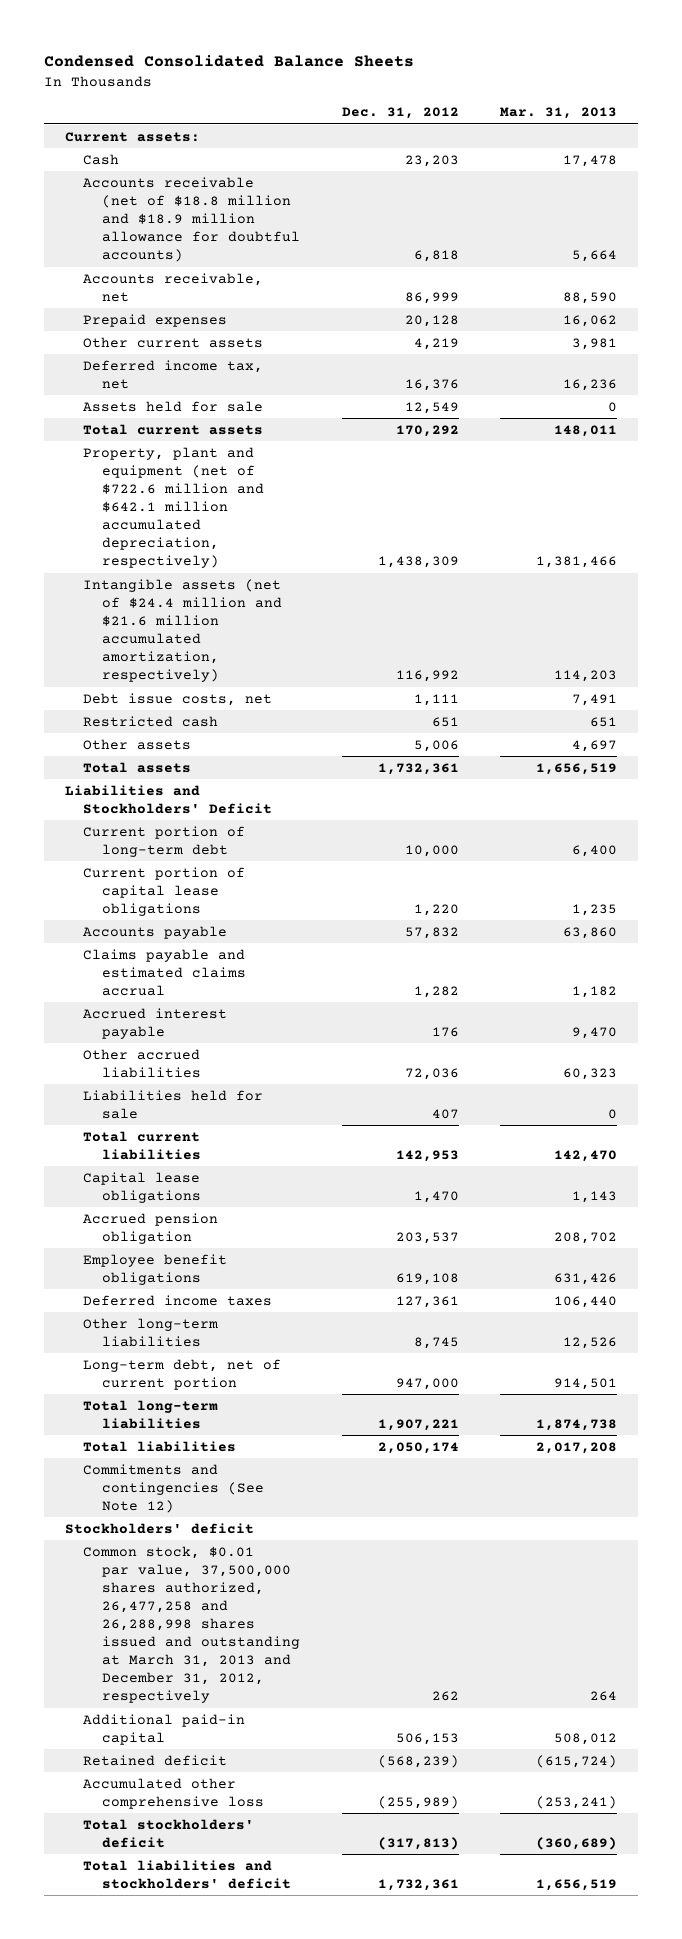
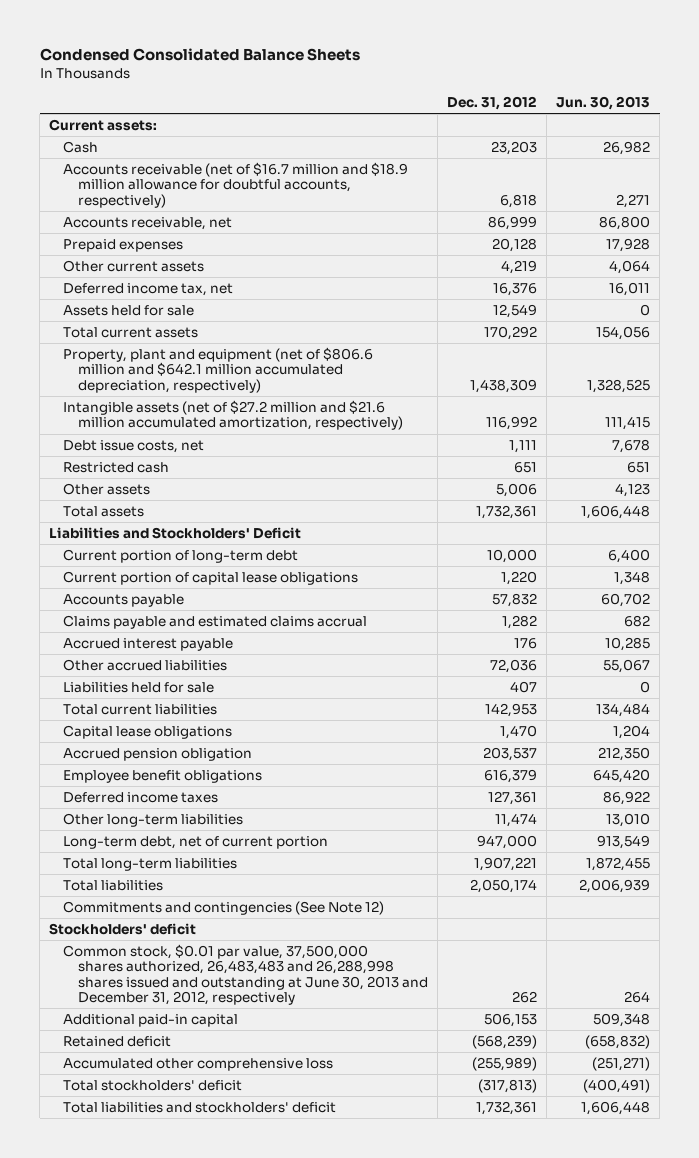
[500,107,618,120] Mar. 31, 2013 -> none
none -> [556,96,651,111] Jun. 30, 2013
[83,176,300,263] Accounts receivable (net of $18.8 million and $18.9 million allowance for doubtful accounts) -> [63,161,409,208] Accounts receivable (net of $16.7 million and $18.9 million allowance for doubtful accounts, respectively)
[83,446,264,569] Property, plant and equipment (net of $722.6 million and $642.1 million accumulated depreciation, respectively) -> [63,346,374,393] Property, plant and equipment (net of $806.6 million and $642.1 million accumulated depreciation, respectively)
[83,578,282,683] Intangible assets (net of $24.4 million and $21.6 million accumulated amortization, respectively) -> [63,399,403,431] Intangible assets (net of $27.2 million and $21.6 million accumulated amortization, respectively)
[395,1272,459,1285] 619,108 -> [484,768,538,783] 616,379
[413,1336,459,1349] 8,745 -> [495,812,538,827] 11,474
[83,1545,300,1704] Common stock, $0.01 par value, 37,500,000 shares authorized, 26,477,258 and 26,288,998 shares issued and outstanding at March 31, 2013 and December 31, 2012, respectively -> [63,943,428,1006] Common stock, $0.01 par value, 37,500,000 shares authorized, 26,483,483 and 26,288,998 shares issued and outstanding at June 30, 2013 and December 31, 2012, respectively

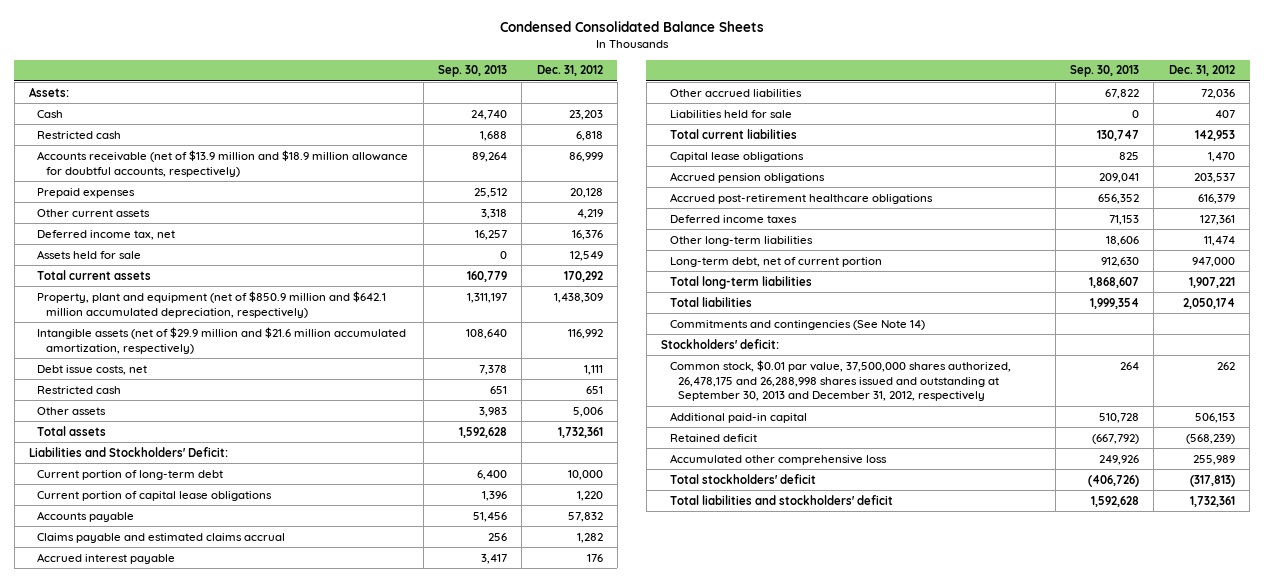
[556,96,651,111] Jun. 30, 2013 -> none
none -> [437,65,507,78] Sep. 30, 2013
[49,118,158,131] Current assets: -> [29,86,70,97] Assets:
[63,161,409,208] Accounts receivable (net of $16.7 million and $18.9 million allowance for doubtful accounts, respectively) -> [37,130,122,139] Restricted cash
[63,216,233,230] Accounts receivable, net -> [37,149,409,177] Accounts receivable (net of $13.9 million and $18.9 million allowance for doubtful accounts, respectively)
[63,346,374,393] Property, plant and equipment (net of $806.6 million and $642.1 million accumulated depreciation, respectively) -> [37,290,387,318] Property, plant and equipment (net of $850.9 million and $642.1 million accumulated depreciation, respectively)
[63,399,403,431] Intangible assets (net of $27.2 million and $21.6 million accumulated amortization, respectively) -> [37,326,407,354] Intangible assets (net of $29.9 million and $21.6 million accumulated amortization, respectively)
[49,526,302,539] Liabilities and Stockholders' Deficit -> [29,446,229,457] Liabilities and Stockholders' Deficit:
[63,747,253,761] Accrued pension obligation -> [669,171,825,183] Accrued pension obligations
[63,769,263,783] Employee benefit obligations -> [669,192,933,204] Accrued post-retirement healthcare obligations
[63,900,385,915] Commitments and contingencies (See Note 12) -> [669,319,925,330] Commitments and contingencies (See Note 14)
[49,922,197,935] Stockholders' deficit -> [661,338,780,349] Stockholders' deficit:
[63,943,428,1006] Common stock, $0.01 par value, 37,500,000 shares authorized, 26,483,483 and 26,288,998 shares issued and outstanding at June 30, 2013 and December 31, 2012, respectively -> [669,359,1011,402] Common stock, $0.01 par value, 37,500,000 shares authorized, 26,478,175 and 26,288,998 shares issued and outstanding at September 30, 2013 and December 31, 2012, respectively
[472,1056,538,1071] (255,989) -> [1192,454,1235,465] 255,989

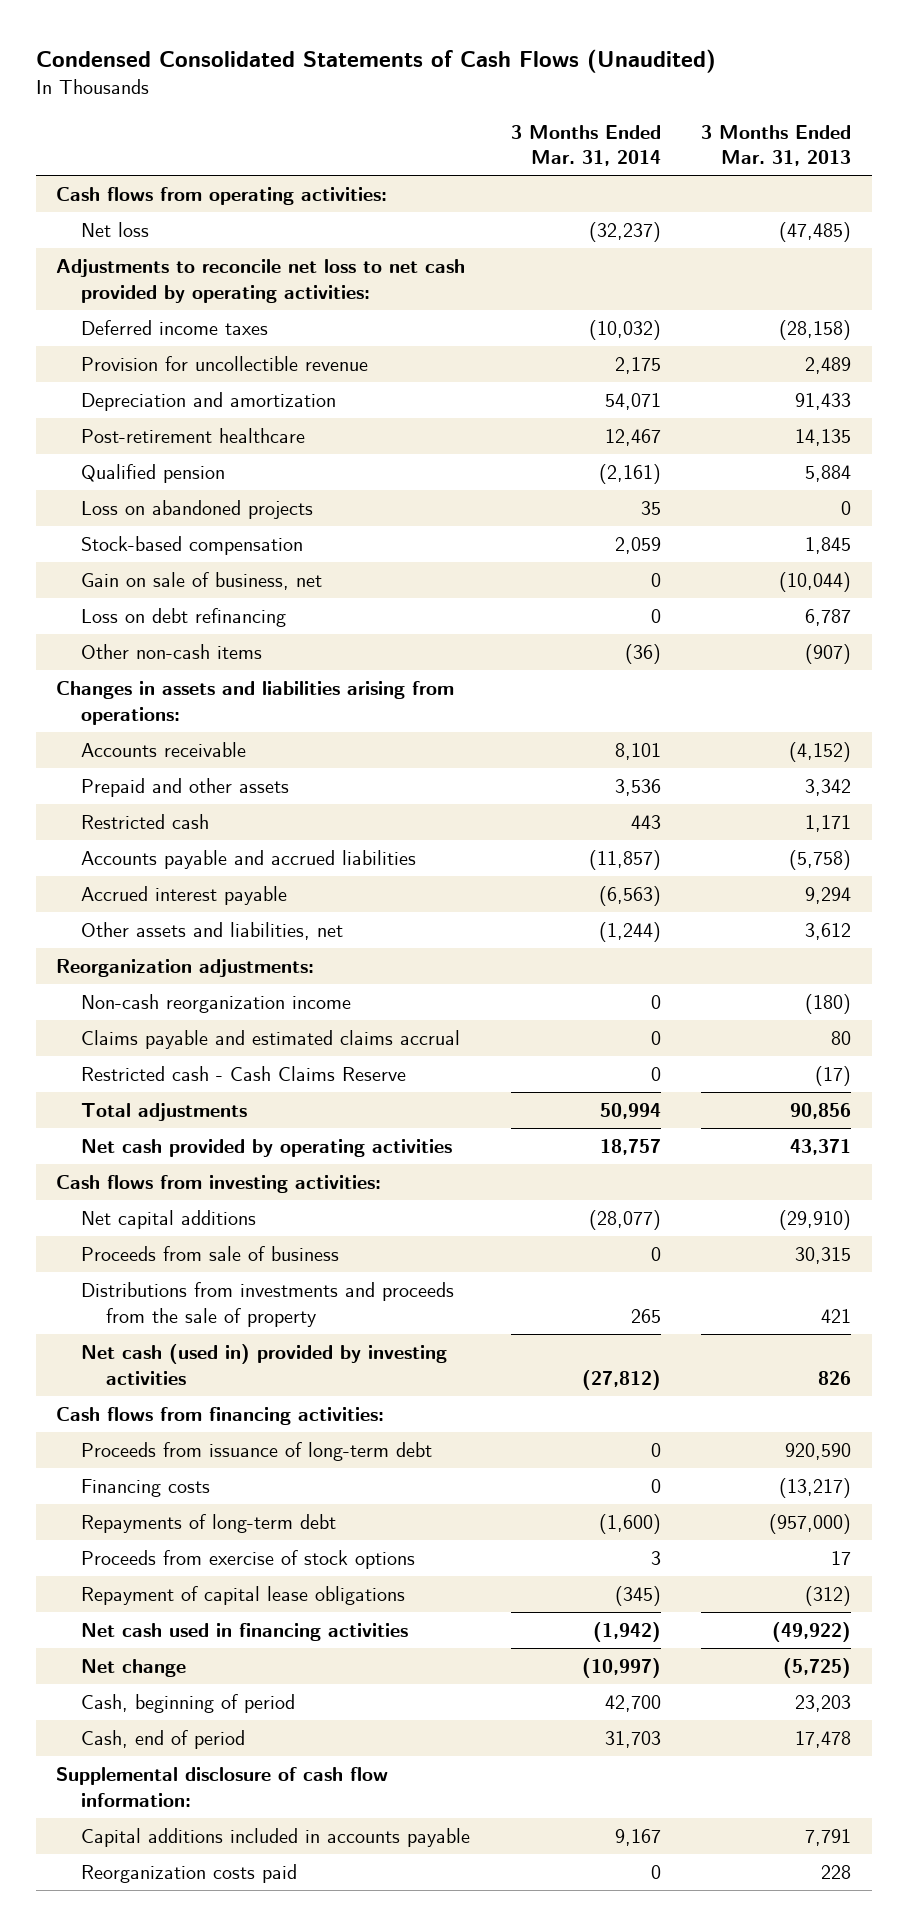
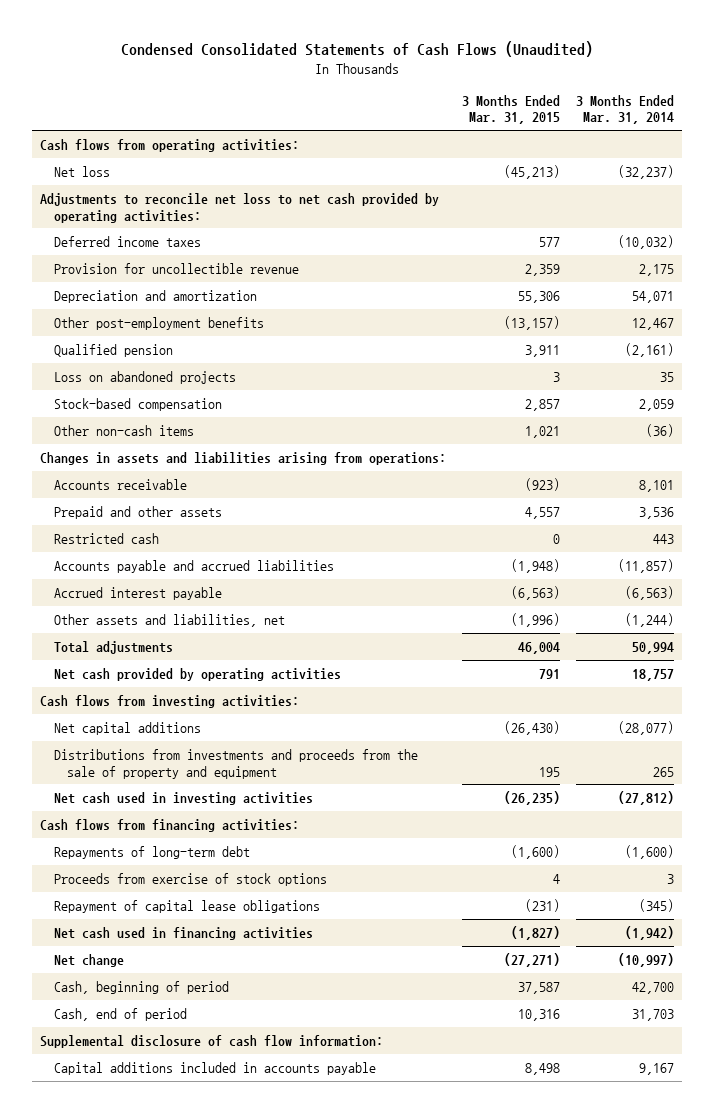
[701,124,852,167] 3 Months Ended Mar. 31, 2013 -> none
none -> [461,94,560,125] 3 Months Ended Mar. 31, 2015
[81,427,306,443] Post-retirement healthcare -> [53,316,264,330] Other post-employment benefits
[81,571,323,590] Gain on sale of business, net -> none
[81,607,287,627] Loss on debt refinancing -> none
[55,958,314,977] Reorganization adjustments: -> none
[81,993,352,1013] Non-cash reorganization income -> none
[81,1029,461,1049] Claims payable and estimated claims accrual -> none
[81,1065,407,1081] Restricted cash - Cash Claims Reserve -> none
[81,1245,340,1261] Proceeds from sale of business -> none
[81,1281,455,1327] Distributions from investments and proceeds from the sale of property -> [53,748,418,779] Distributions from investments and proceeds from the sale of property and equipment
[81,1343,448,1385] Net cash (used in) provided by investing activities -> [53,791,313,805] Net cash used in investing activities
[81,1441,433,1461] Proceeds from issuance of long-term debt -> none
[81,1478,211,1497] Financing costs -> none
[81,1863,298,1883] Reorganization costs paid -> none

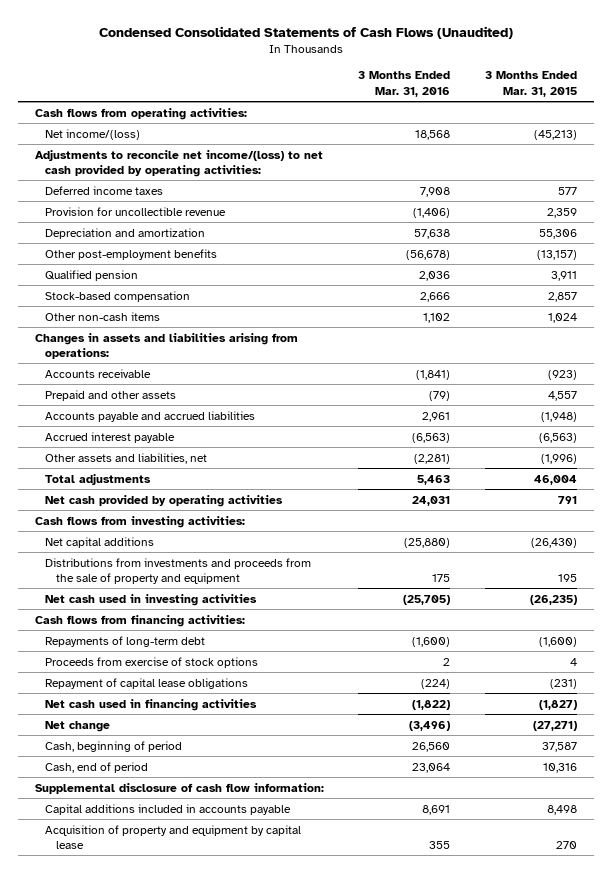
[575,94,674,125] 3 Months Ended Mar. 31, 2014 -> none
none -> [358,71,451,97] 3 Months Ended Mar. 31, 2016
[53,165,110,177] Net loss -> [45,128,141,140] Net income/(loss)
[39,192,439,223] Adjustments to reconcile net loss to net cash provided by operating activities: -> [35,149,324,177] Adjustments to reconcile net income/(loss) to net cash provided by operating activities:
[53,370,236,384] Loss on abandoned projects -> none
[524,425,560,438] 1,021 -> [547,312,577,323] 1,024
[53,532,159,544] Restricted cash -> none
none -> [45,824,302,849] Acquisition of property and equipment by capital lease

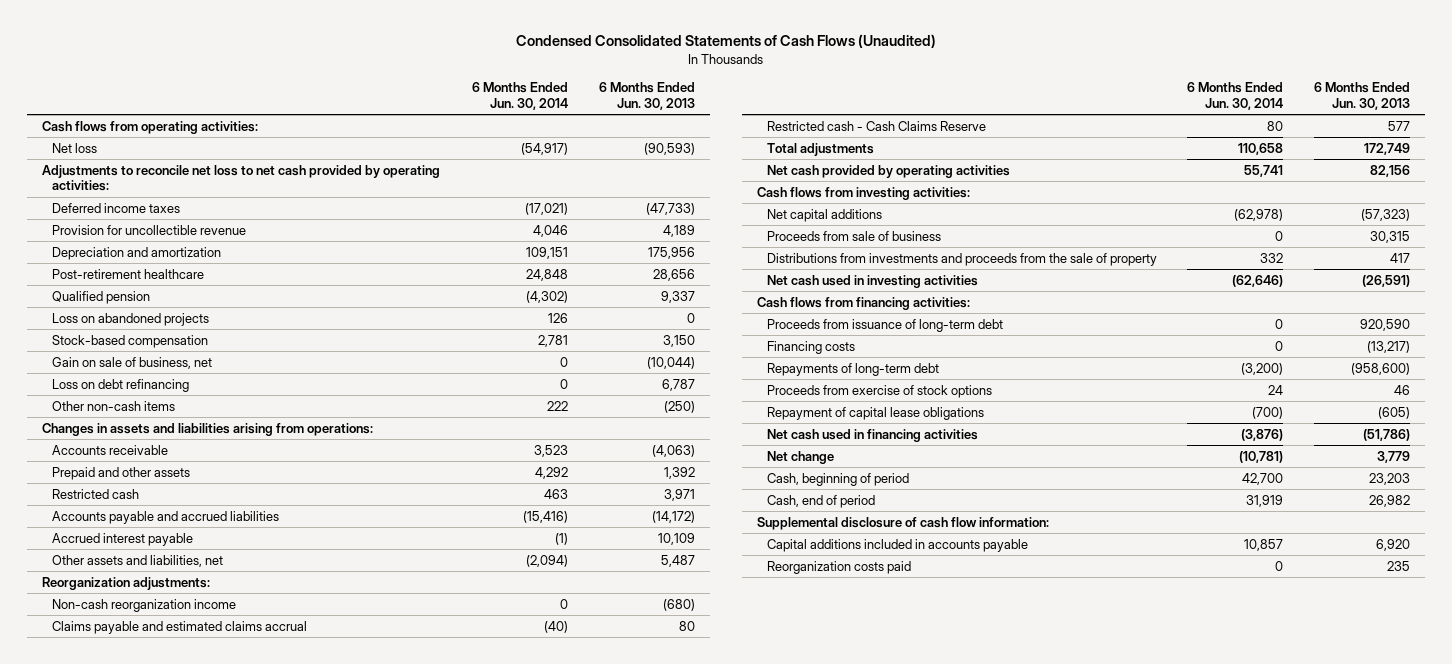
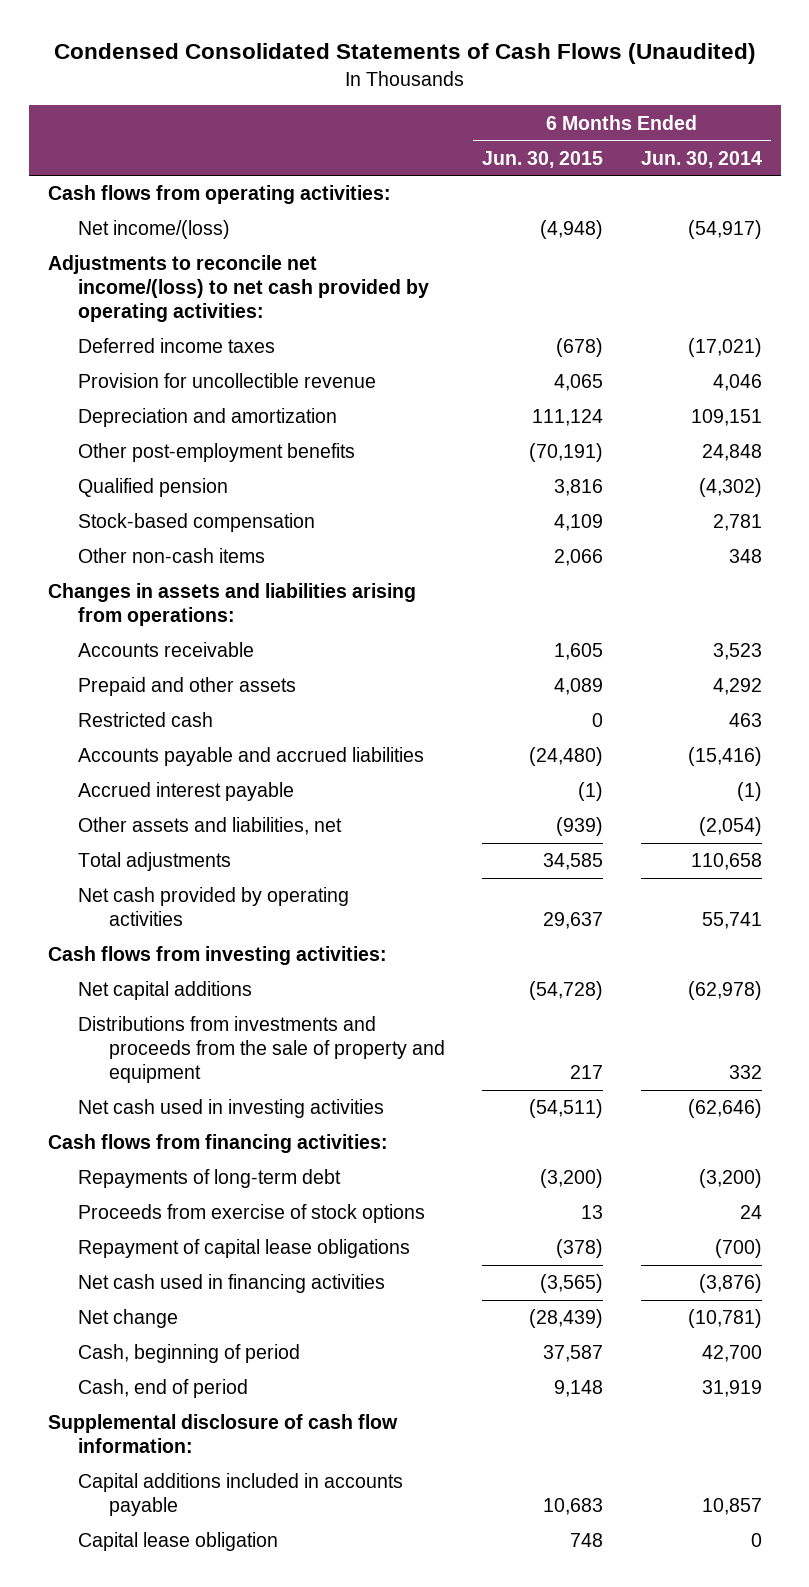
[598,82,695,110] 6 Months Ended Jun. 30, 2013 -> none
none -> [482,150,604,168] Jun. 30, 2015
[51,142,97,153] Net loss -> [78,220,231,240] Net income/(loss)
[41,164,440,192] Adjustments to reconcile net loss to net cash provided by operating activities: -> [47,255,430,323] Adjustments to reconcile net income/(loss) to net cash provided by operating activities:
[51,268,204,279] Post-retirement healthcare -> [78,443,356,463] Other post-employment benefits
[51,312,209,326] Loss on abandoned projects -> none
[51,356,212,369] Gain on sale of business, net -> none
[51,378,189,392] Loss on debt refinancing -> none
[547,400,569,411] 222 -> [728,549,762,564] 348
[41,576,210,590] Reorganization adjustments: -> none
[51,598,236,612] Non-cash reorganization income -> none
[51,620,307,634] Claims payable and estimated claims accrual -> none
[766,120,986,131] Restricted cash - Cash Claims Reserve -> none
[526,554,569,567] (2,094) -> [698,817,762,837] (2,054)
[766,230,941,241] Proceeds from sale of business -> none
[766,252,1157,266] Distributions from investments and proceeds from the sale of property -> [78,1016,445,1084] Distributions from investments and proceeds from the sale of property and equipment
[766,318,1003,332] Proceeds from issuance of long-term debt -> none
[766,340,855,354] Financing costs -> none
[766,560,911,574] Reorganization costs paid -> none
none -> [78,1532,279,1552] Capital lease obligation

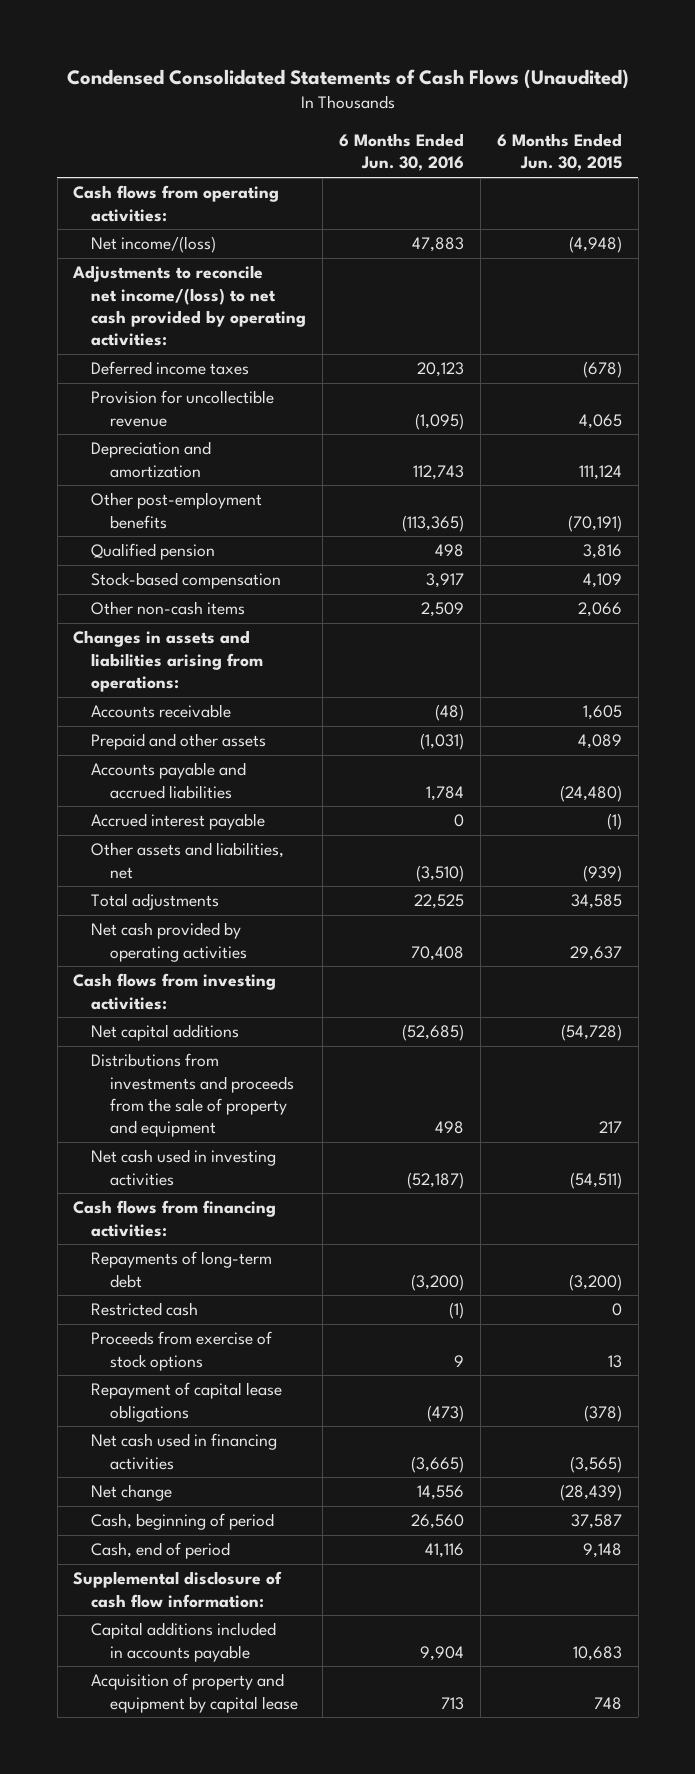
[640,150,762,168] Jun. 30, 2014 -> none
none -> [339,133,465,172] 6 Months Ended Jun. 30, 2016
[78,712,214,728] Restricted cash -> [91,1302,199,1317] Restricted cash
[78,1532,279,1552] Capital lease obligation -> [91,1673,298,1713] Acquisition of property and equipment by capital lease

